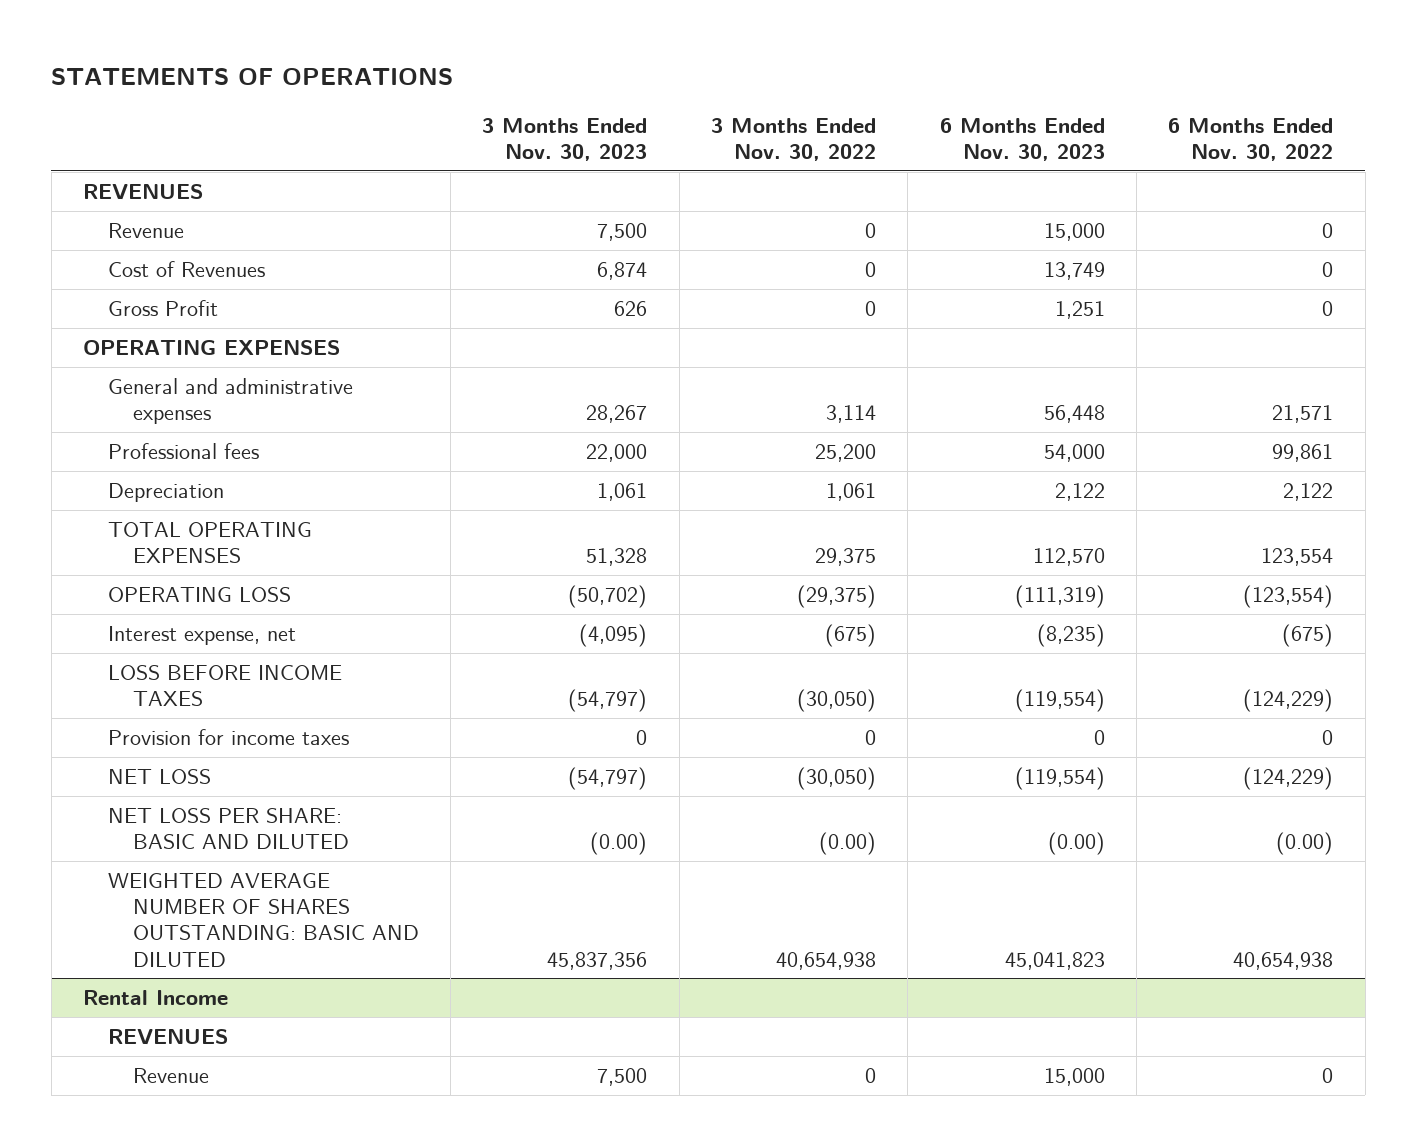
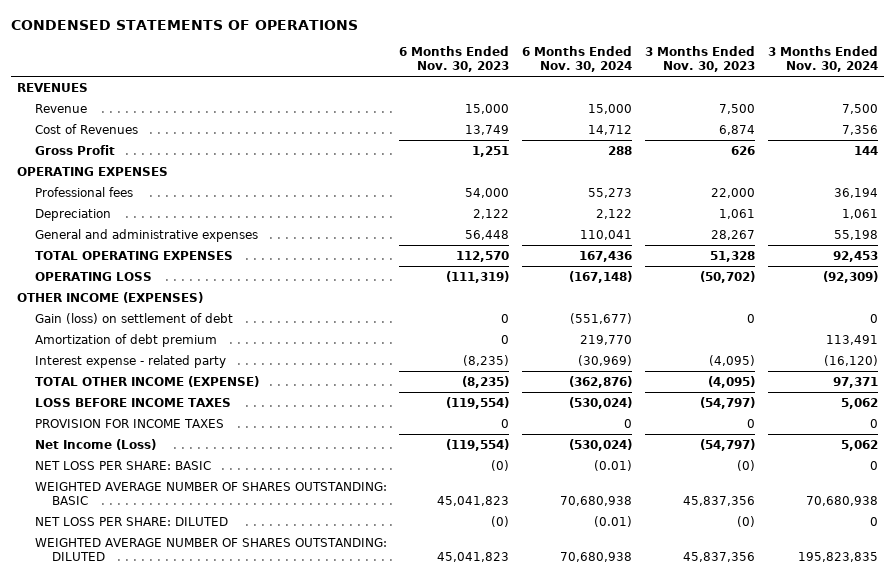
[51,67,454,85] STATEMENTS OF OPERATIONS -> [11,19,359,30] CONDENSED STATEMENTS OF OPERATIONS
[710,117,876,161] 3 Months Ended Nov. 30, 2022 -> none
[1168,117,1334,161] 6 Months Ended Nov. 30, 2022 -> none
none -> [522,46,633,73] 6 Months Ended Nov. 30, 2024
none -> [767,46,878,73] 3 Months Ended Nov. 30, 2024
[107,377,353,425] General and administrative expenses -> [34,228,258,242] General and administrative expenses
none -> [17,291,204,303] OTHER INCOME (EXPENSES)
none -> [34,312,233,324] Gain (loss) on settlement of debt
none -> [34,333,217,347] Amortization of debt premium
[107,625,296,645] Interest expense, net -> [34,354,226,368] Interest expense - related party
none -> [34,375,259,387] TOTAL OTHER INCOME (EXPENSE)
[83,989,229,1005] Rental Income -> none
[107,1028,228,1045] REVENUES -> none
[132,1067,209,1083] Revenue -> none
[107,728,349,745] Provision for income taxes -> [34,418,224,428] PROVISION FOR INCOME TAXES
[107,768,211,784] NET LOSS -> [34,438,156,450] Net Income (Loss)
[107,807,349,850] NET LOSS PER SHARE: BASIC AND DILUTED -> [34,460,211,470] NET LOSS PER SHARE: BASIC
[590,832,648,856] (0.00) -> [736,459,755,471] (0)
[1047,832,1105,856] (0.00) -> [491,459,510,471] (0)
[107,872,419,967] WEIGHTED AVERAGE NUMBER OF SHARES OUTSTANDING: BASIC AND DILUTED -> [34,481,387,505] WEIGHTED AVERAGE NUMBER OF SHARES OUTSTANDING: BASIC
none -> [34,516,228,526] NET LOSS PER SHARE: DILUTED
none -> [34,537,387,561] WEIGHTED AVERAGE NUMBER OF SHARES OUTSTANDING: DILUTED

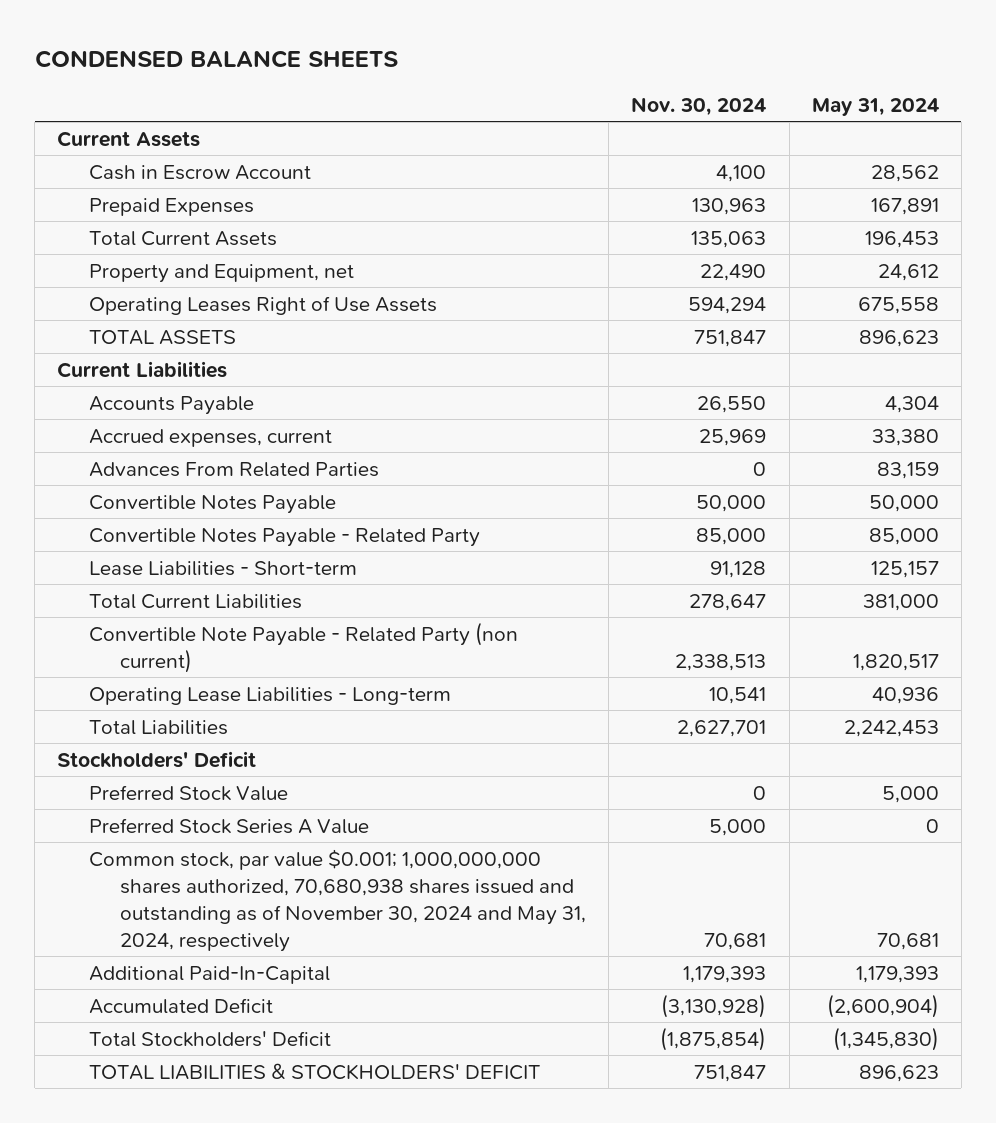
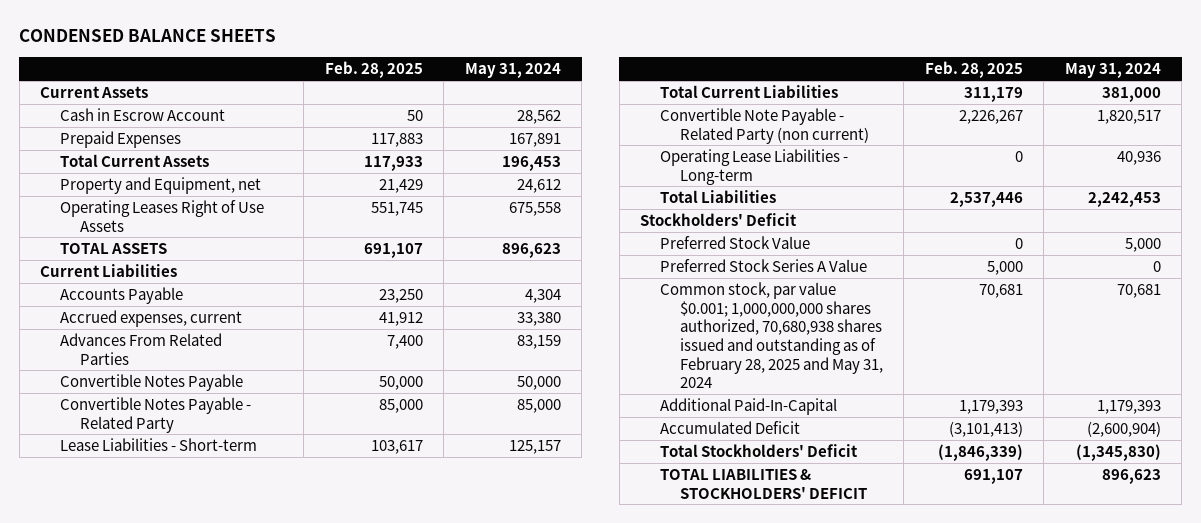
[631,96,767,116] Nov. 30, 2024 -> none
none -> [324,61,423,79] Feb. 28, 2025
[88,848,587,953] Common stock, par value $0.001; 1,000,000,000 shares authorized, 70,680,938 shares issued and outstanding as of November 30, 2024 and May 31, 2024, respectively -> [660,281,883,389] Common stock, par value $0.001; 1,000,000,000 shares authorized, 70,680,938 shares issued and outstanding as of February 28, 2025 and May 31, 2024

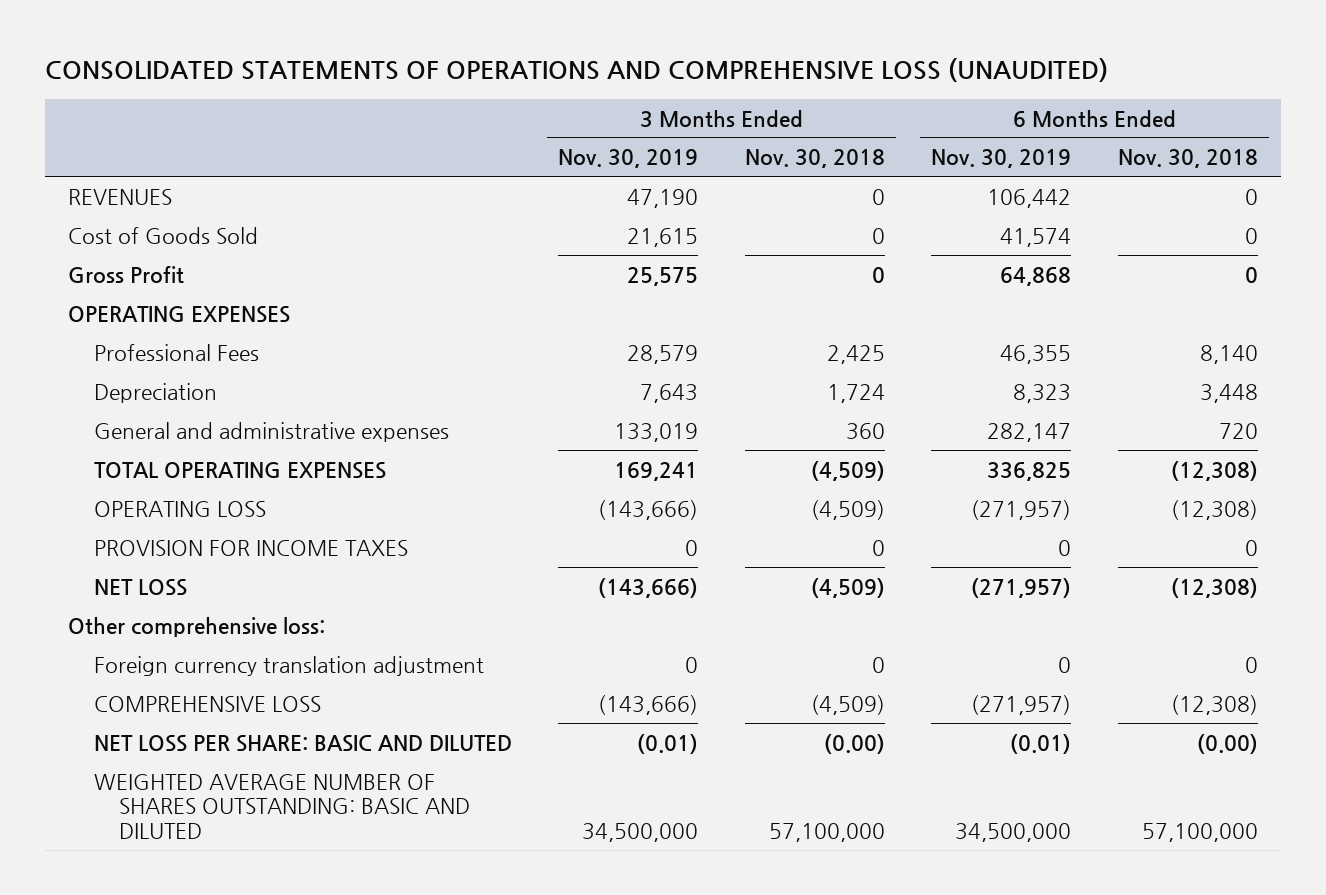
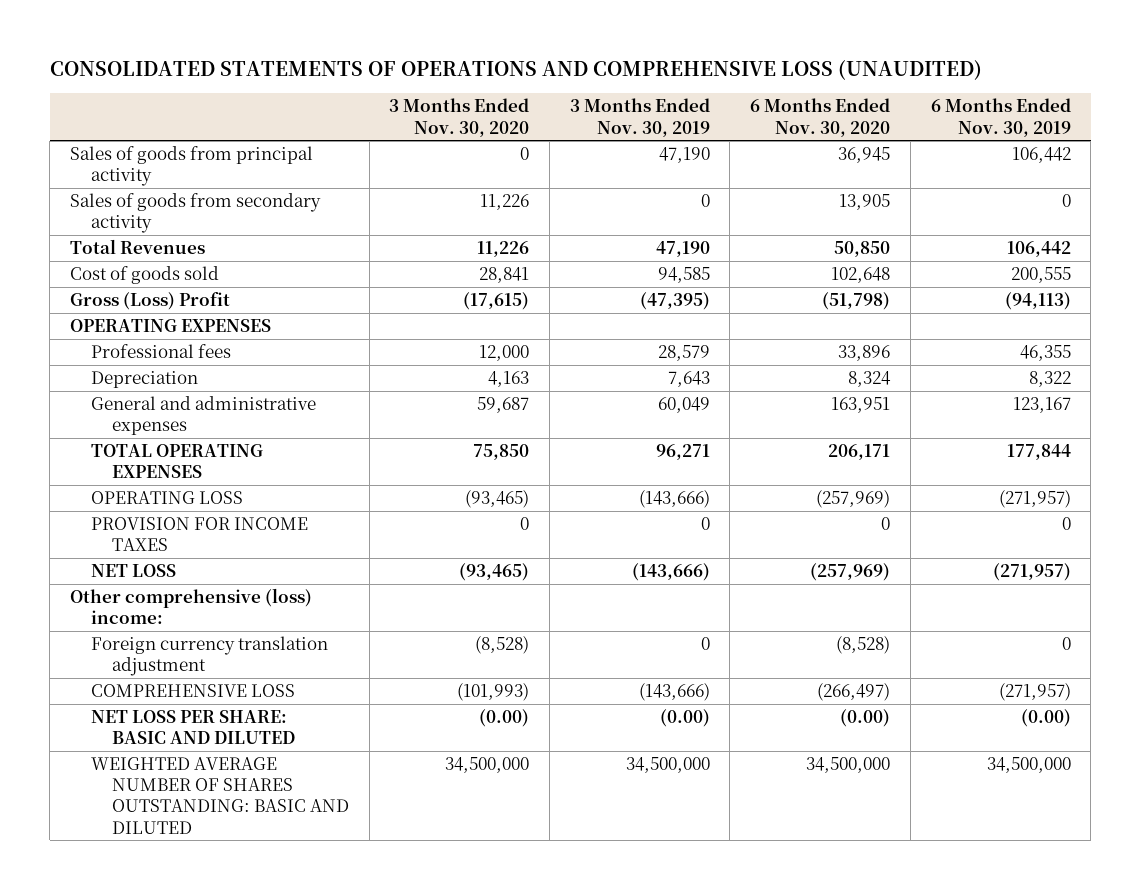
[744,149,885,169] Nov. 30, 2018 -> none
[1117,149,1258,169] Nov. 30, 2018 -> none
none -> [389,98,530,137] 3 Months Ended Nov. 30, 2020
none -> [750,98,891,137] 6 Months Ended Nov. 30, 2020
none -> [70,146,314,187] Sales of goods from principal activity
none -> [70,193,322,234] Sales of goods from secondary activity
[68,188,173,205] REVENUES -> [70,239,206,255] Total Revenues
[68,226,259,244] Cost of Goods Sold -> [70,266,220,285] Cost of goods sold
[627,227,699,247] 21,615 -> [657,267,710,284] 94,585
[1000,227,1072,247] 41,574 -> [1010,267,1071,284] 200,555
[68,265,185,283] Gross Profit -> [70,292,231,311] Gross (Loss) Profit
[627,266,699,286] 25,575 -> [639,292,710,311] (47,395)
[1000,266,1072,286] 64,868 -> [1004,292,1071,311] (94,113)
[93,343,259,361] Professional Fees -> [90,344,231,359] Professional fees
[1013,383,1072,403] 8,323 -> [1028,371,1071,388] 8,322
[614,422,699,442] 133,019 -> [657,397,710,414] 60,049
[987,422,1072,442] 282,147 -> [1012,397,1071,414] 123,167
[614,461,699,481] 169,241 -> [655,444,710,461] 96,271
[987,461,1072,481] 336,825 -> [1006,444,1071,461] 177,844
[68,616,326,637] Other comprehensive loss: -> [70,588,313,625] Other comprehensive (loss) income:
[637,733,699,754] (0.01) -> [659,709,710,728] (0.00)
[1010,733,1072,754] (0.01) -> [1020,709,1071,728] (0.00)

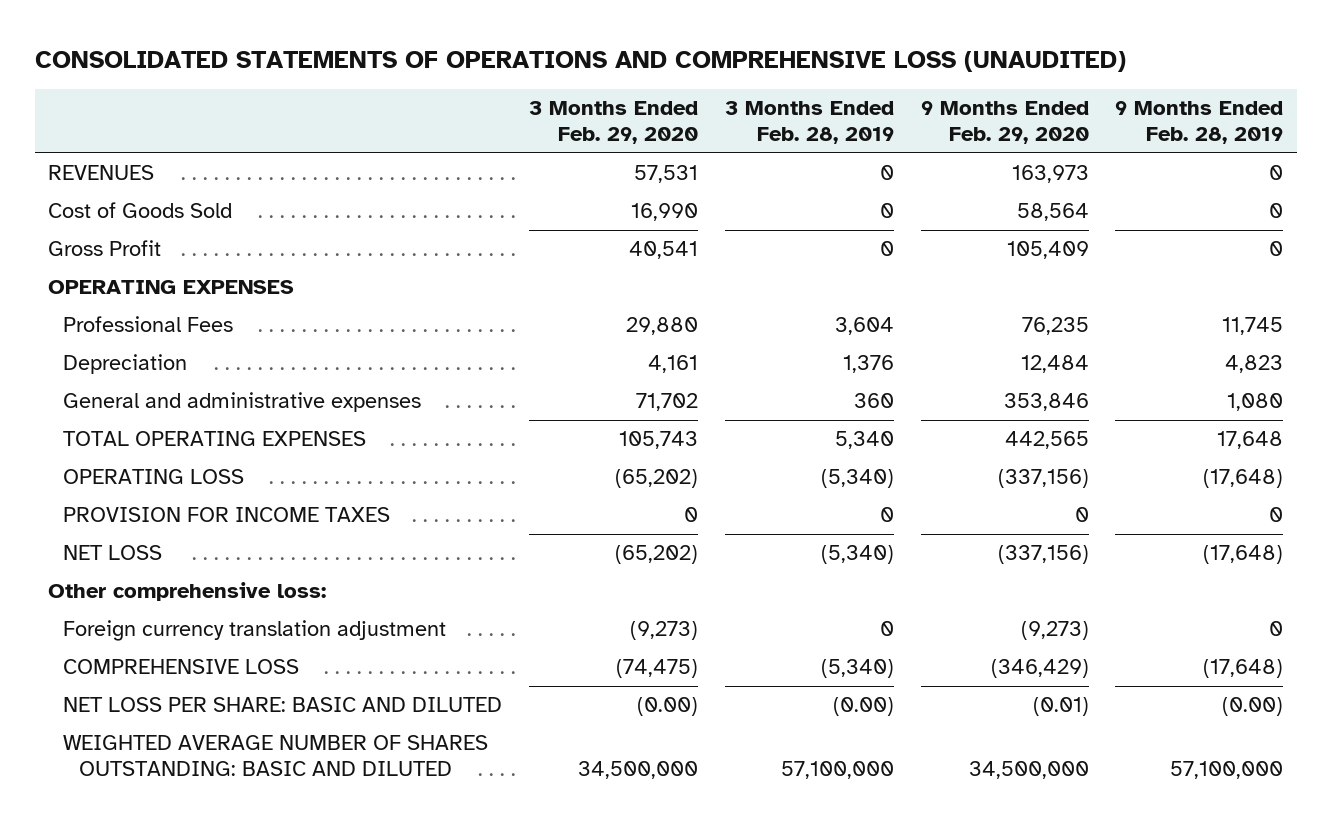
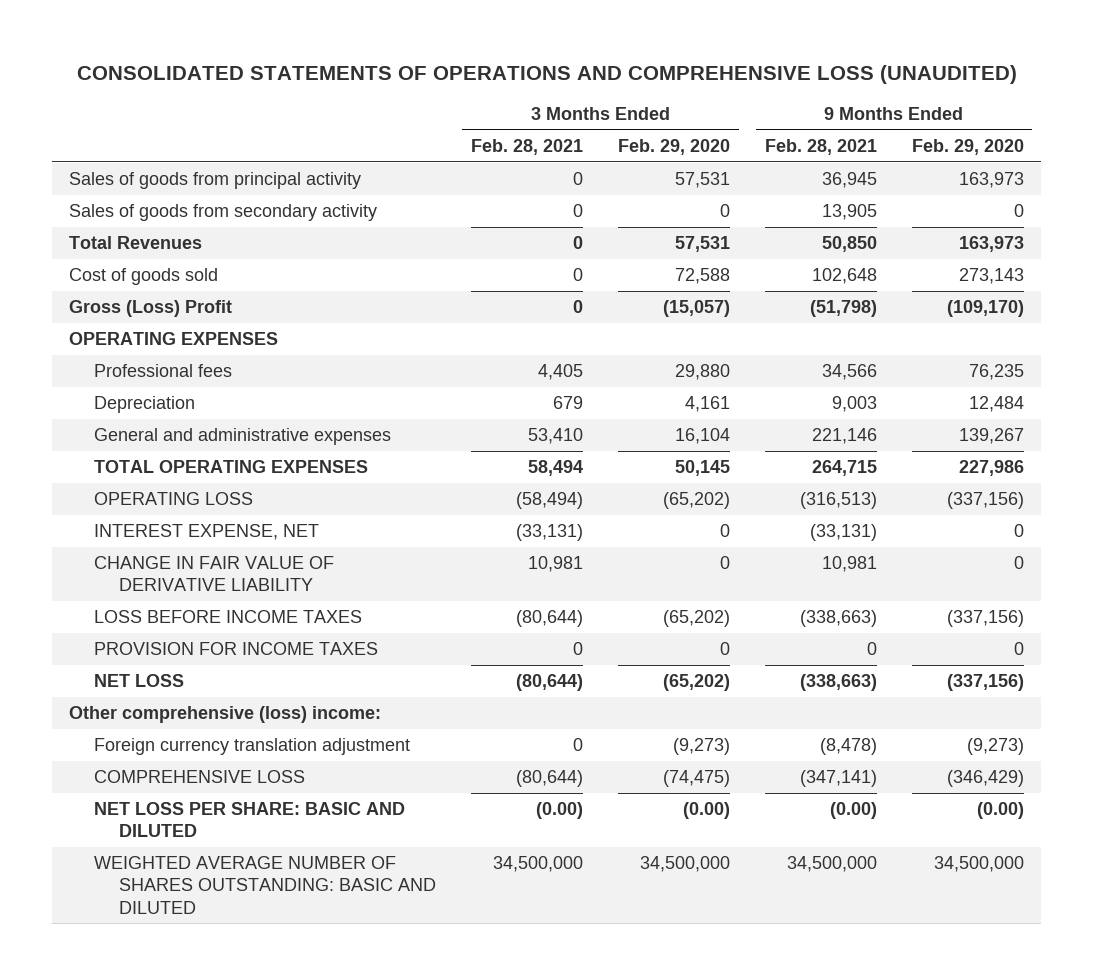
[724,101,894,145] 3 Months Ended Feb. 28, 2019 -> none
[1115,101,1284,145] 9 Months Ended Feb. 28, 2019 -> none
none -> [471,138,584,155] Feb. 28, 2021
none -> [764,138,877,155] Feb. 28, 2021
none -> [69,172,362,190] Sales of goods from principal activity
none -> [69,204,378,222] Sales of goods from secondary activity
[47,165,154,181] REVENUES -> [69,236,203,250] Total Revenues
[47,202,232,219] Cost of Goods Sold -> [69,268,219,286] Cost of goods sold
[631,203,699,222] 16,990 -> [675,268,731,285] 72,588
[1016,203,1089,222] 58,564 -> [958,268,1024,285] 273,143
[47,240,161,257] Gross Profit -> [69,300,233,318] Gross (Loss) Profit
[629,241,699,260] 40,541 -> [663,300,731,318] (15,057)
[1006,241,1089,260] 105,409 -> [946,300,1024,318] (109,170)
[63,316,234,333] Professional Fees -> [94,364,233,378] Professional fees
[636,393,699,412] 71,702 -> [675,428,731,445] 16,104
[1003,393,1089,412] 353,846 -> [958,428,1024,445] 139,267
[619,431,699,450] 105,743 -> [675,460,731,477] 50,145
[1004,431,1089,450] 442,565 -> [958,460,1024,477] 227,986
none -> [94,524,320,541] INTEREST EXPENSE, NET
none -> [94,556,335,592] CHANGE IN FAIR VALUE OF DERIVATIVE LIABILITY
none -> [94,610,363,624] LOSS BEFORE INCOME TAXES
[47,582,326,602] Other comprehensive loss: -> [69,706,382,724] Other comprehensive (loss) income:
[1032,697,1089,717] (0.01) -> [976,802,1024,820] (0.00)

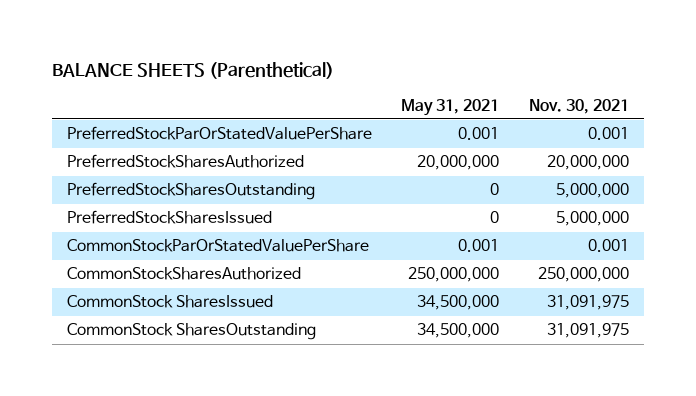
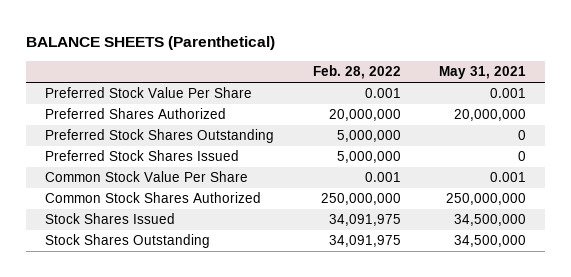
[529,98,630,114] Nov. 30, 2021 -> none
none -> [312,65,401,80] Feb. 28, 2022
[66,126,372,141] PreferredStockParOrStatedValuePerShare -> [45,87,253,99] Preferred Stock Value Per Share
[66,154,304,169] PreferredStockSharesAuthorized -> [45,108,227,120] Preferred Shares Authorized
[66,182,315,201] PreferredStockSharesOutstanding -> [45,129,275,144] Preferred Stock Shares Outstanding
[66,210,272,225] PreferredStockSharesIssued -> [45,150,240,162] Preferred Stock Shares Issued
[66,239,369,253] CommonStockParOrStatedValuePerShare -> [45,171,249,183] Common Stock Value Per Share
[66,267,301,281] CommonStockSharesAuthorized -> [45,192,262,204] Common Stock Shares Authorized
[66,295,273,309] CommonStock SharesIssued -> [45,213,176,225] Stock Shares Issued
[66,323,316,341] CommonStock SharesOutstanding -> [45,234,211,249] Stock Shares Outstanding

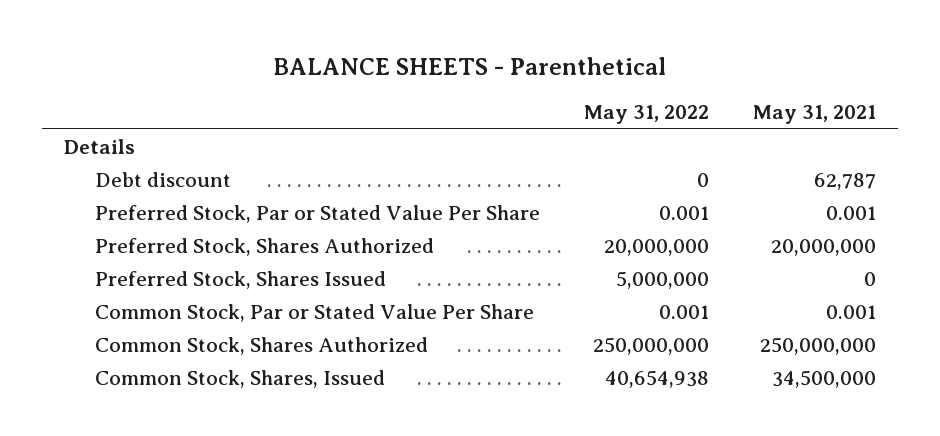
[26,36,276,51] BALANCE SHEETS (Parenthetical) -> [273,56,667,75] BALANCE SHEETS - Parenthetical
[312,65,401,80] Feb. 28, 2022 -> none
none -> [584,105,710,125] May 31, 2022
[45,129,275,144] Preferred Stock Shares Outstanding -> none
[45,234,211,249] Stock Shares Outstanding -> none
none -> [64,138,136,154] Details
none -> [95,171,232,187] Debt discount
[45,87,253,99] Preferred Stock Value Per Share -> [95,204,541,223] Preferred Stock, Par or Stated Value Per Share
[45,108,227,120] Preferred Shares Authorized -> [95,237,435,256] Preferred Stock, Shares Authorized
[45,150,240,162] Preferred Stock Shares Issued -> [95,270,387,289] Preferred Stock, Shares Issued
[45,171,249,183] Common Stock Value Per Share -> [95,303,535,322] Common Stock, Par or Stated Value Per Share
[45,192,262,204] Common Stock Shares Authorized -> [95,336,429,355] Common Stock, Shares Authorized
[45,213,176,225] Stock Shares Issued -> [95,369,386,388] Common Stock, Shares, Issued

